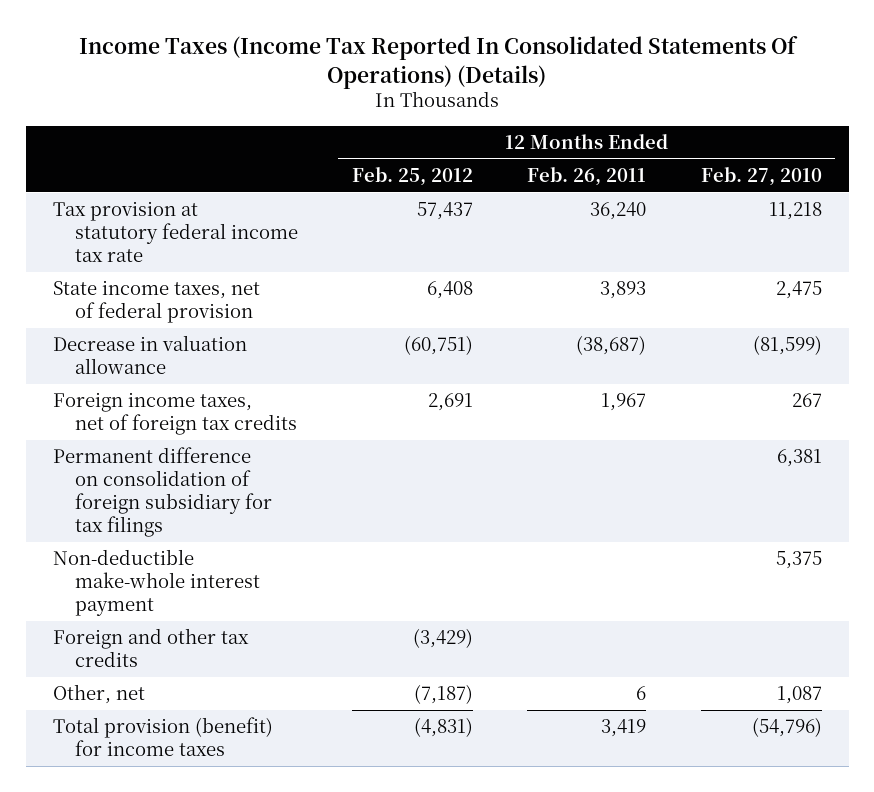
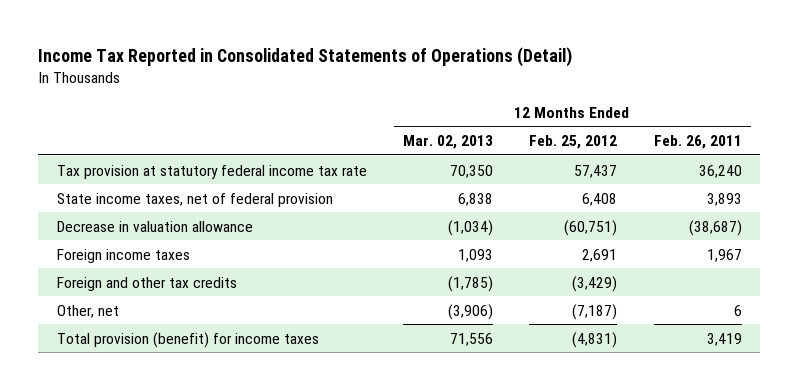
[79,36,799,89] Income Taxes (Income Tax Reported In Consolidated Statements Of Operations) (Details) -> [38,47,573,68] Income Tax Reported in Consolidated Statements of Operations (Detail)
[700,167,822,187] Feb. 27, 2010 -> none
none -> [402,134,493,149] Mar. 02, 2013
[52,447,272,538] Permanent difference on consolidation of foreign subsidiary for tax filings -> none
[52,549,260,617] Non-deductible make-whole interest payment -> none
[52,392,297,436] Foreign income taxes, net of foreign tax credits -> [56,248,190,263] Foreign income taxes

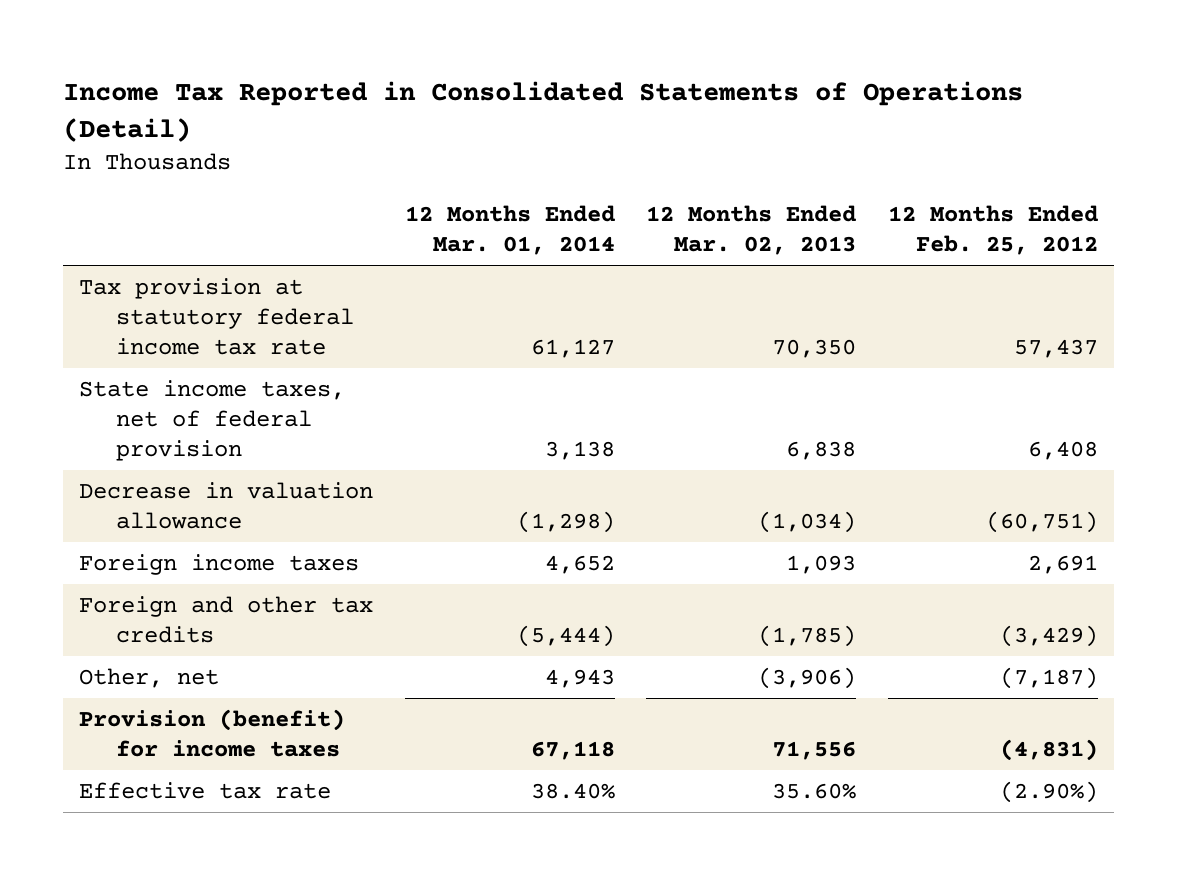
[653,134,742,149] Feb. 26, 2011 -> none
none -> [404,204,615,255] 12 Months Ended Mar. 01, 2014
[56,331,319,348] Total provision (benefit) for income taxes -> [78,709,345,757] Provision (benefit) for income taxes
none -> [78,782,331,800] Effective tax rate

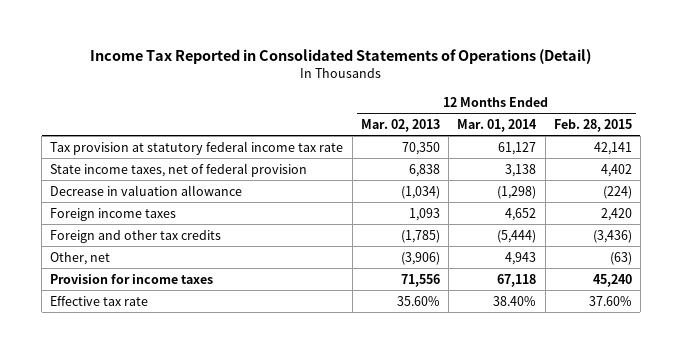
[888,204,1099,255] 12 Months Ended Feb. 25, 2012 -> none
none -> [553,118,632,132] Feb. 28, 2015
[78,709,345,757] Provision (benefit) for income taxes -> [50,273,214,284] Provision for income taxes

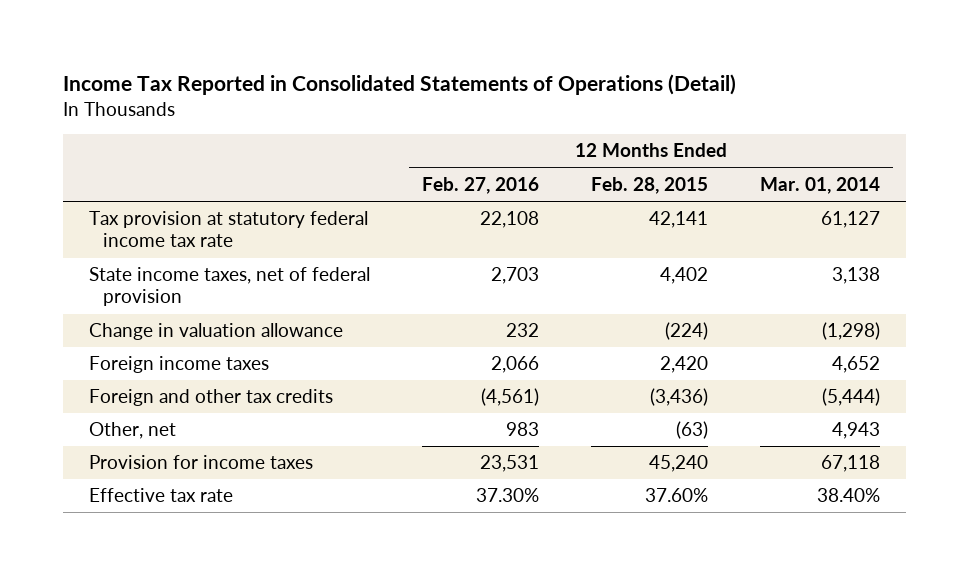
[360,118,440,132] Mar. 02, 2013 -> none
none -> [421,176,539,194] Feb. 27, 2016
[50,184,243,196] Decrease in valuation allowance -> [88,323,343,341] Change in valuation allowance

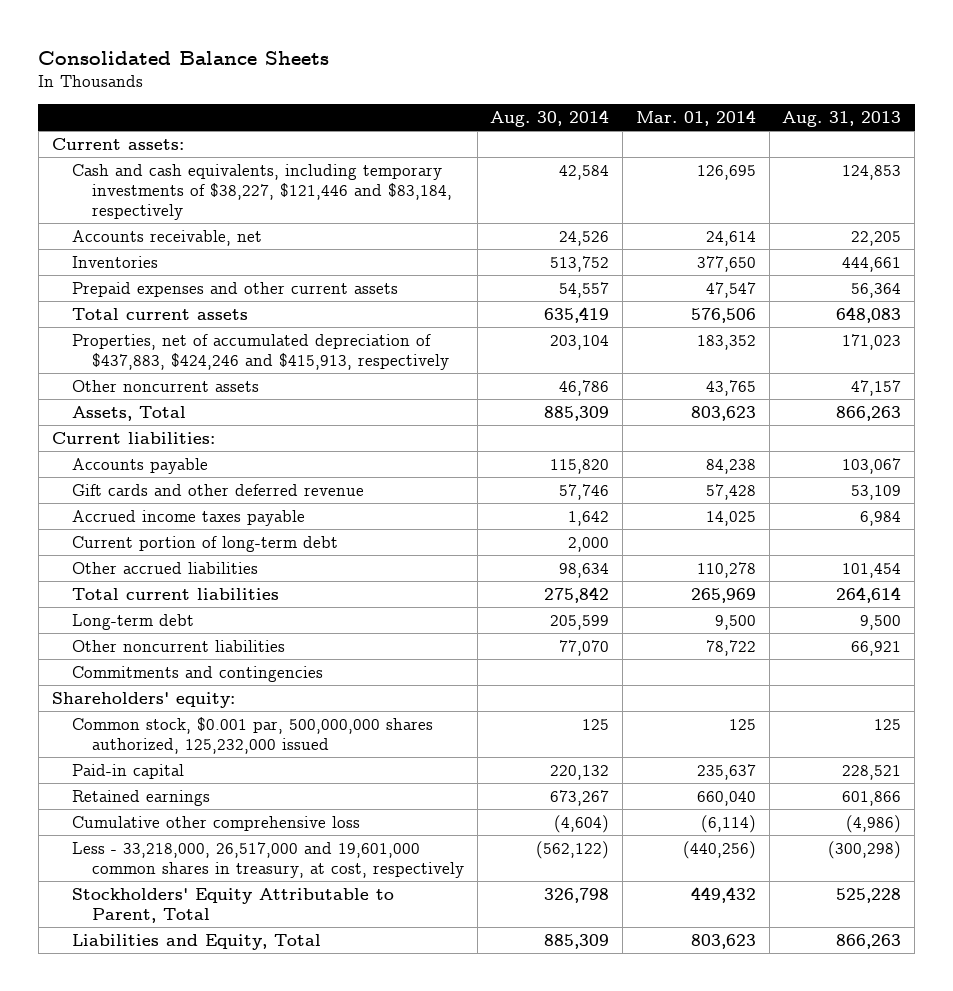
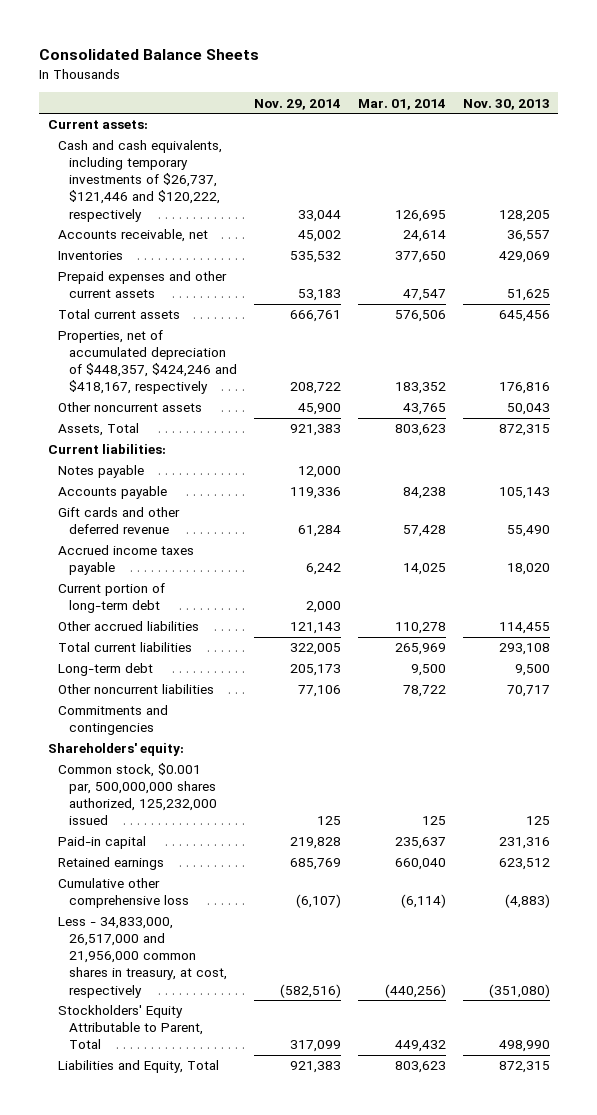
[490,110,610,128] Aug. 30, 2014 -> none
[782,111,902,128] Aug. 31, 2013 -> none
none -> [253,98,341,110] Nov. 29, 2014
none -> [462,98,550,110] Nov. 30, 2013
[71,163,452,221] Cash and cash equivalents, including temporary investments of $38,227, $121,446 and $83,184, respectively -> [58,140,223,222] Cash and cash equivalents, including temporary investments of $26,737, $121,446 and $120,222, respectively
[71,333,449,371] Properties, net of accumulated depreciation of $437,883, $424,246 and $415,913, respectively -> [58,330,237,395] Properties, net of accumulated depreciation of $448,357, $424,246 and $418,167, respectively
none -> [58,465,145,479] Notes payable
[71,841,464,879] Less - 33,218,000, 26,517,000 and 19,601,000 common shares in treasury, at cost, respectively -> [58,917,227,998] Less - 34,833,000, 26,517,000 and 21,956,000 common shares in treasury, at cost, respectively

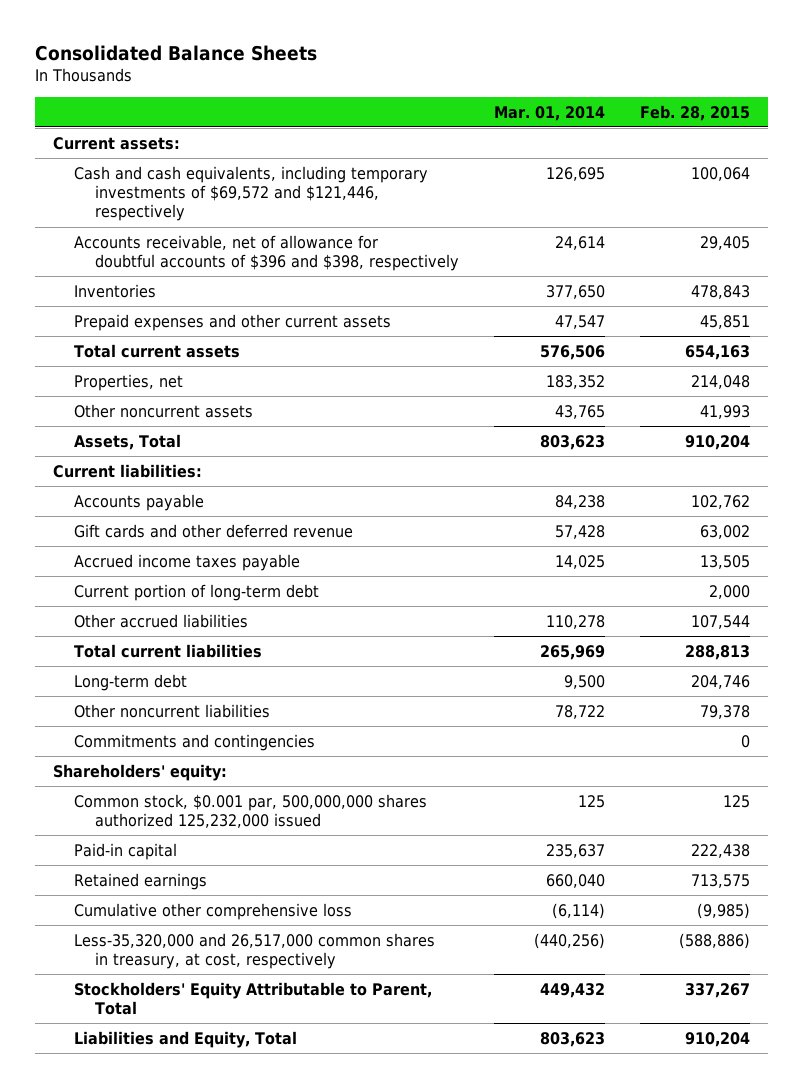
[253,98,341,110] Nov. 29, 2014 -> none
[462,98,550,110] Nov. 30, 2013 -> none
none -> [640,104,751,121] Feb. 28, 2015
[58,140,223,222] Cash and cash equivalents, including temporary investments of $26,737, $121,446 and $120,222, respectively -> [73,165,428,222] Cash and cash equivalents, including temporary investments of $69,572 and $121,446, respectively
[58,229,209,243] Accounts receivable, net -> [73,234,459,272] Accounts receivable, net of allowance for doubtful accounts of $396 and $398, respectively
[58,330,237,395] Properties, net of accumulated depreciation of $448,357, $424,246 and $418,167, respectively -> [73,373,183,391] Properties, net
[58,465,145,479] Notes payable -> none
[58,763,217,826] Common stock, $0.001 par, 500,000,000 shares authorized, 125,232,000 issued -> [73,793,427,829] Common stock, $0.001 par, 500,000,000 shares authorized 125,232,000 issued
[58,917,227,998] Less - 34,833,000, 26,517,000 and 21,956,000 common shares in treasury, at cost, respectively -> [73,932,435,970] Less-35,320,000 and 26,517,000 common shares in treasury, at cost, respectively

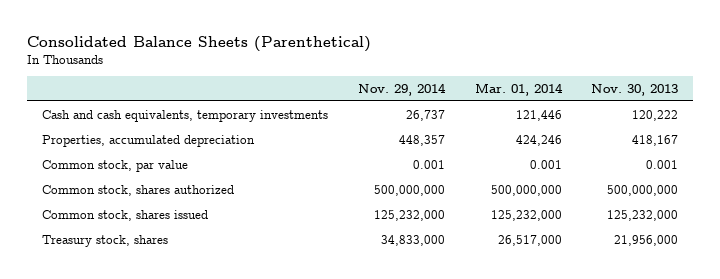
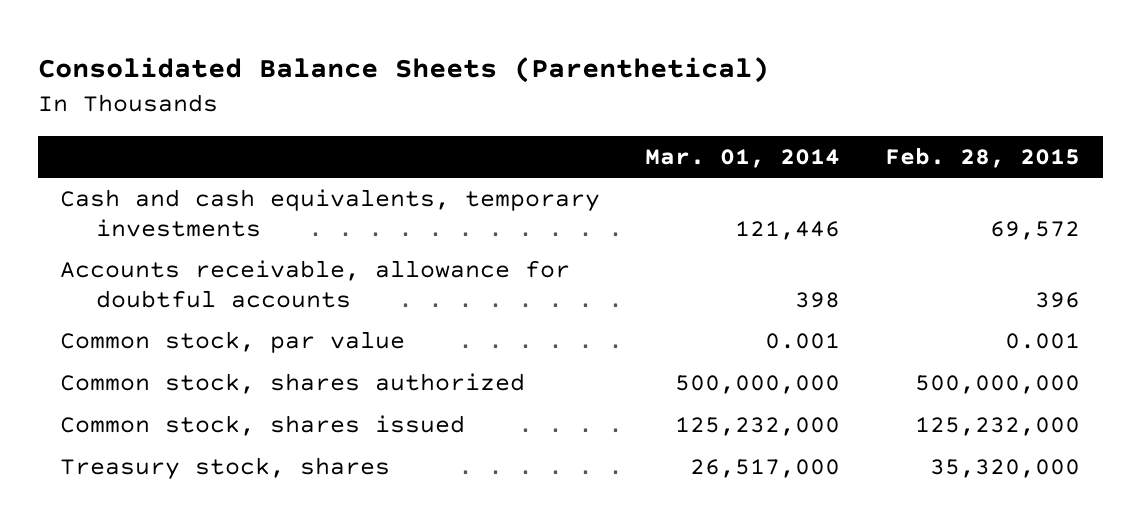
[357,82,446,96] Nov. 29, 2014 -> none
[591,83,679,96] Nov. 30, 2013 -> none
none -> [885,147,1081,169] Feb. 28, 2015
[41,134,255,147] Properties, accumulated depreciation -> none
none -> [60,260,571,308] Accounts receivable, allowance for doubtful accounts

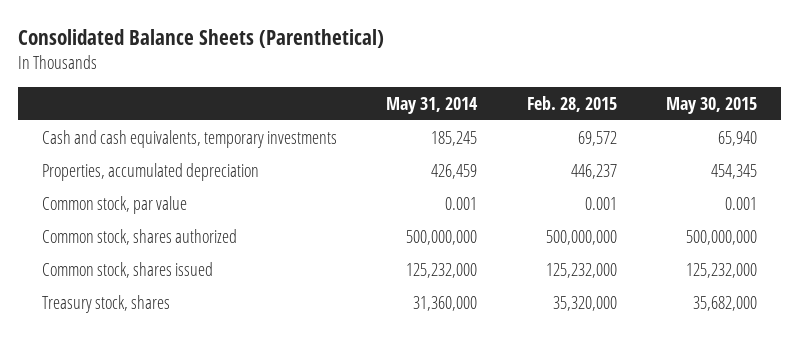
[645,149,841,169] Mar. 01, 2014 -> none
none -> [386,96,479,114] May 31, 2014
none -> [665,96,757,114] May 30, 2015
[60,260,571,308] Accounts receivable, allowance for doubtful accounts -> none
none -> [42,162,260,181] Properties, accumulated depreciation

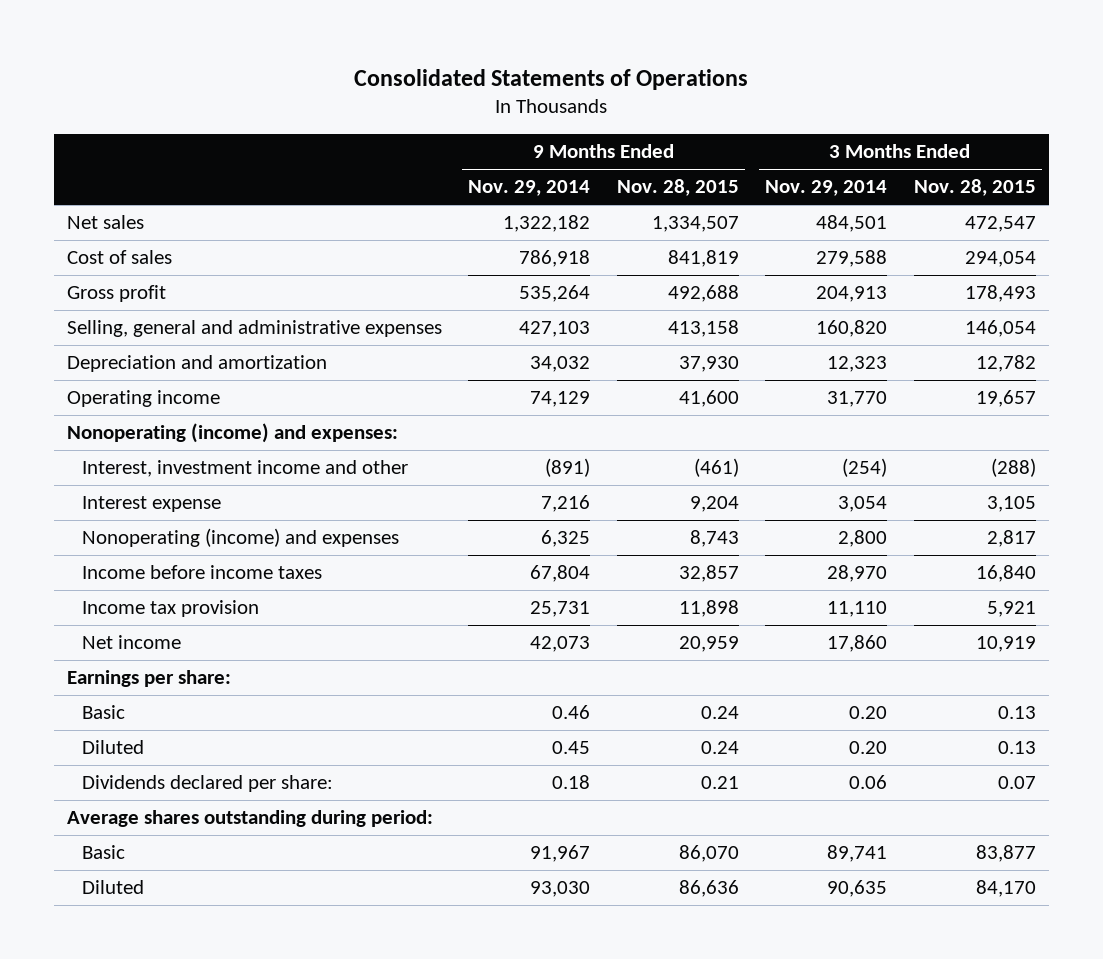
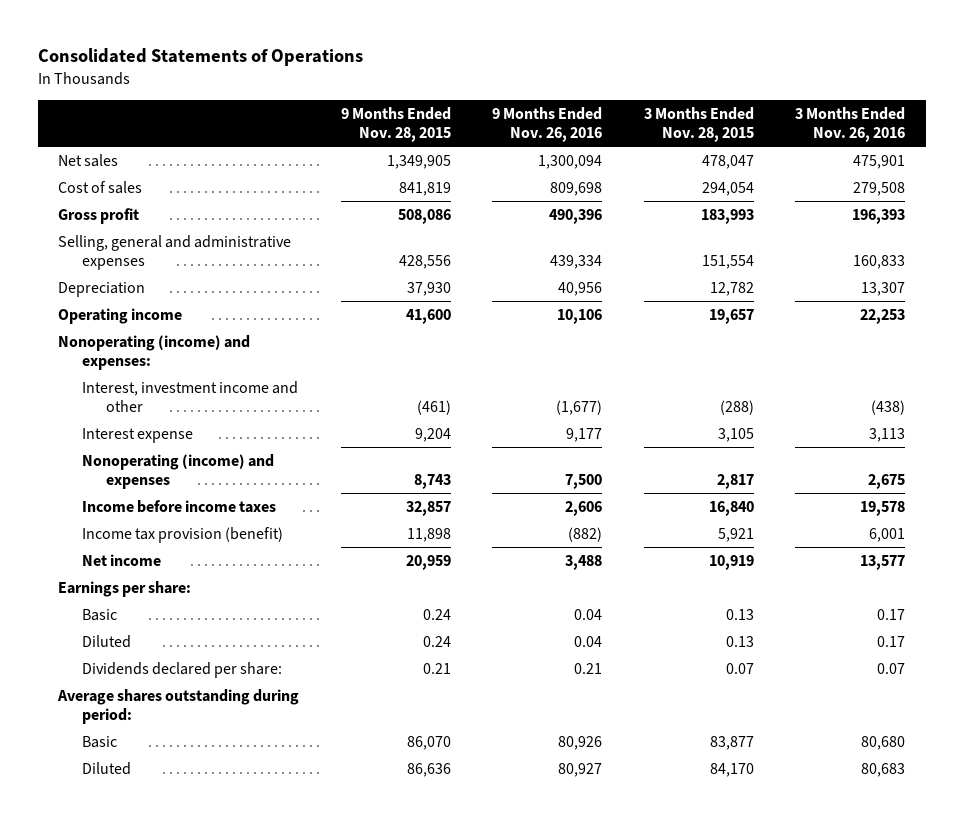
[468,180,591,197] Nov. 29, 2014 -> none
[765,180,888,197] Nov. 29, 2014 -> none
none -> [492,106,603,142] 9 Months Ended Nov. 26, 2016
none -> [795,106,906,142] 3 Months Ended Nov. 26, 2016
[651,216,739,233] 1,334,507 -> [386,154,451,169] 1,349,905
[964,216,1036,233] 472,547 -> [701,154,754,169] 478,047
[667,285,739,303] 492,688 -> [397,208,451,224] 508,086
[964,285,1036,303] 178,493 -> [700,208,754,224] 183,993
[667,320,739,338] 413,158 -> [398,254,451,269] 428,556
[964,320,1036,338] 146,054 -> [701,254,754,269] 151,554
[66,355,327,373] Depreciation and amortization -> [58,281,146,297] Depreciation
[81,600,259,618] Income tax provision -> [82,526,284,543] Income tax provision (benefit)

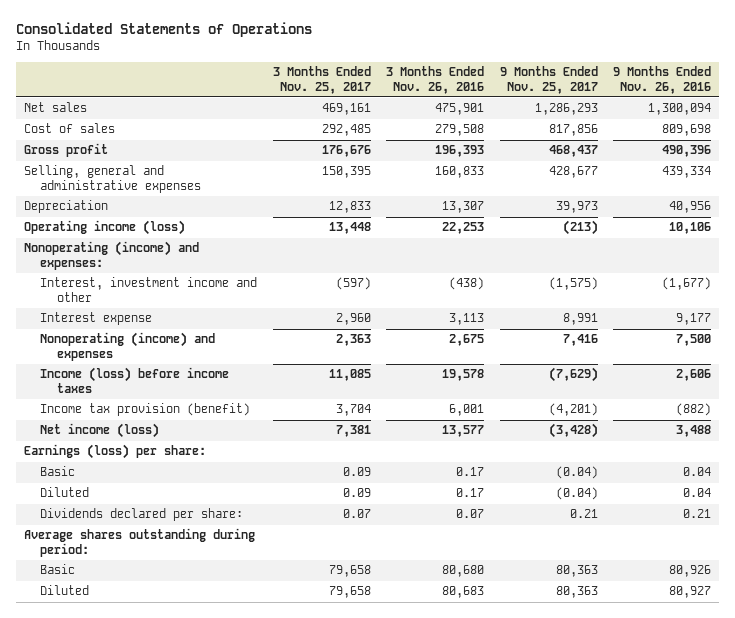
[340,106,451,142] 9 Months Ended Nov. 28, 2015 -> none
[643,106,754,142] 3 Months Ended Nov. 28, 2015 -> none
none -> [272,66,371,94] 3 Months Ended Nov. 25, 2017
none -> [499,66,598,94] 9 Months Ended Nov. 25, 2017
[58,307,183,324] Operating income -> [23,220,185,236] Operating income (loss)
[82,499,277,513] Income before income taxes -> [40,367,230,394] Income (loss) before income taxes
[82,553,162,566] Net income -> [40,423,160,439] Net income (loss)
[58,580,192,597] Earnings per share: -> [23,444,206,460] Earnings (loss) per share:

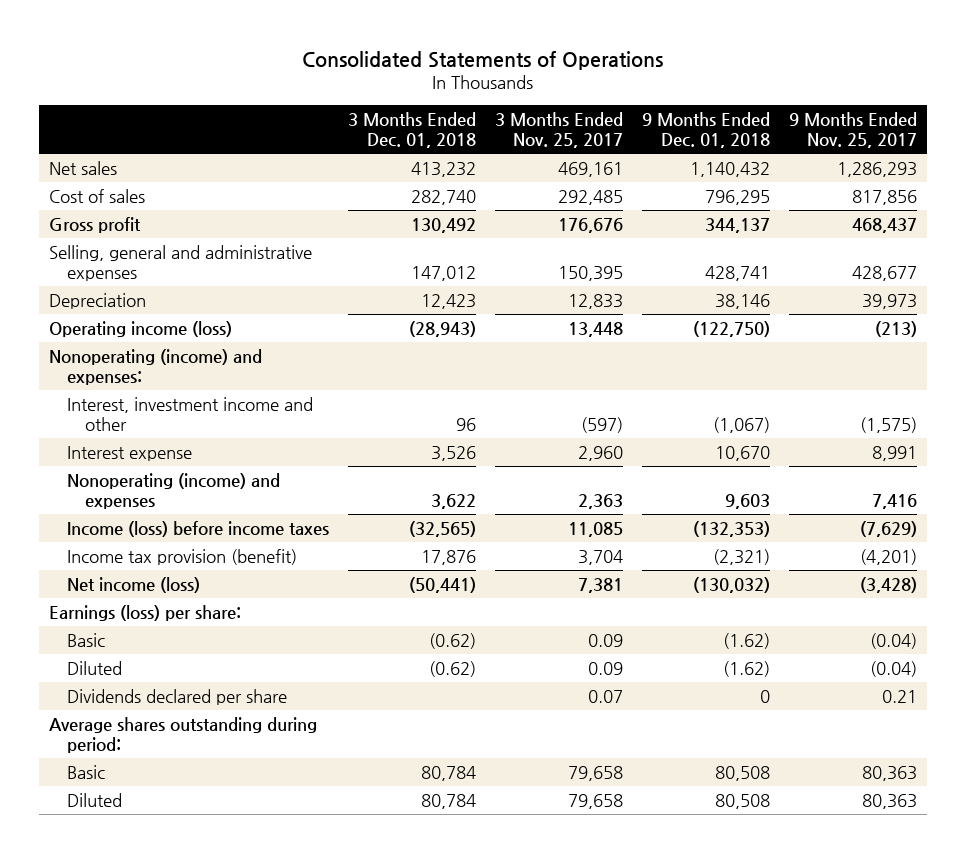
[386,66,485,94] 3 Months Ended Nov. 26, 2016 -> none
[613,66,712,94] 9 Months Ended Nov. 26, 2016 -> none
none -> [348,112,477,149] 3 Months Ended Dec. 01, 2018
none -> [642,112,771,149] 9 Months Ended Dec. 01, 2018
[40,508,244,522] Dividends declared per share: -> [67,688,288,705] Dividends declared per share

